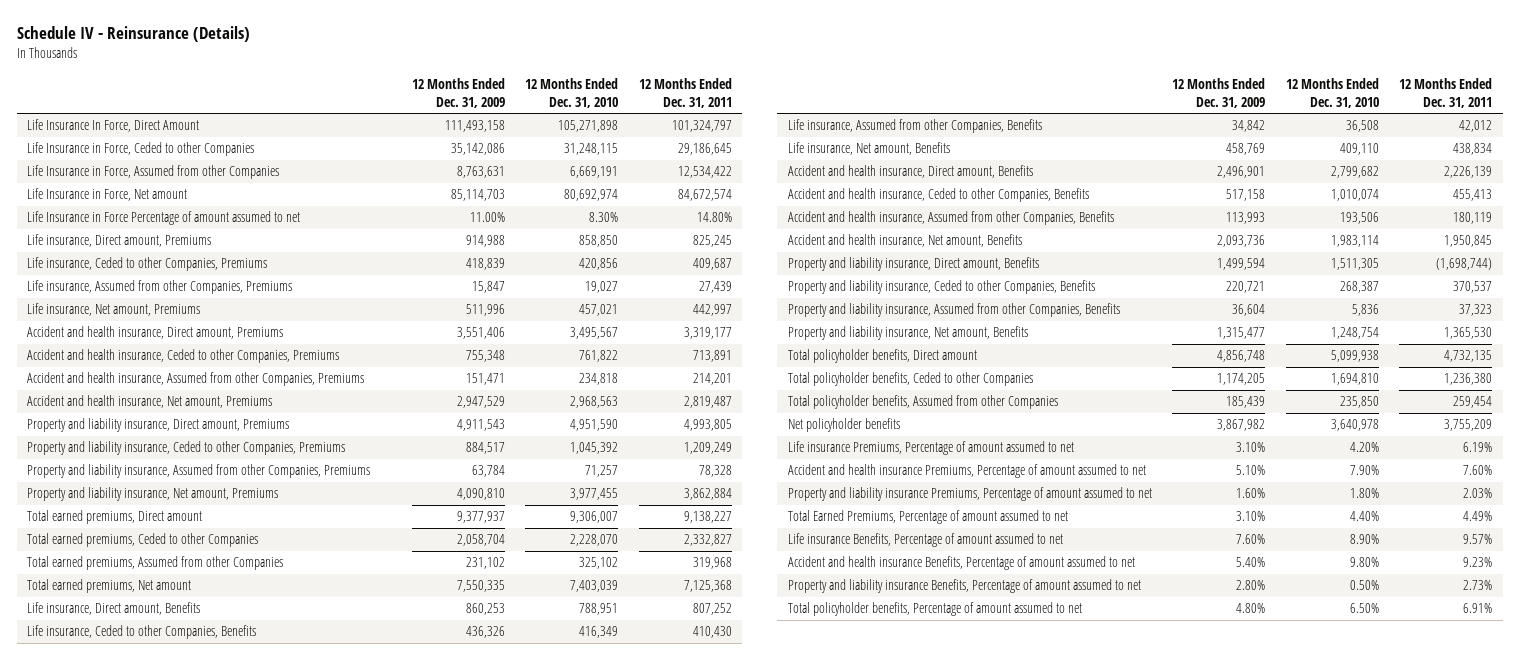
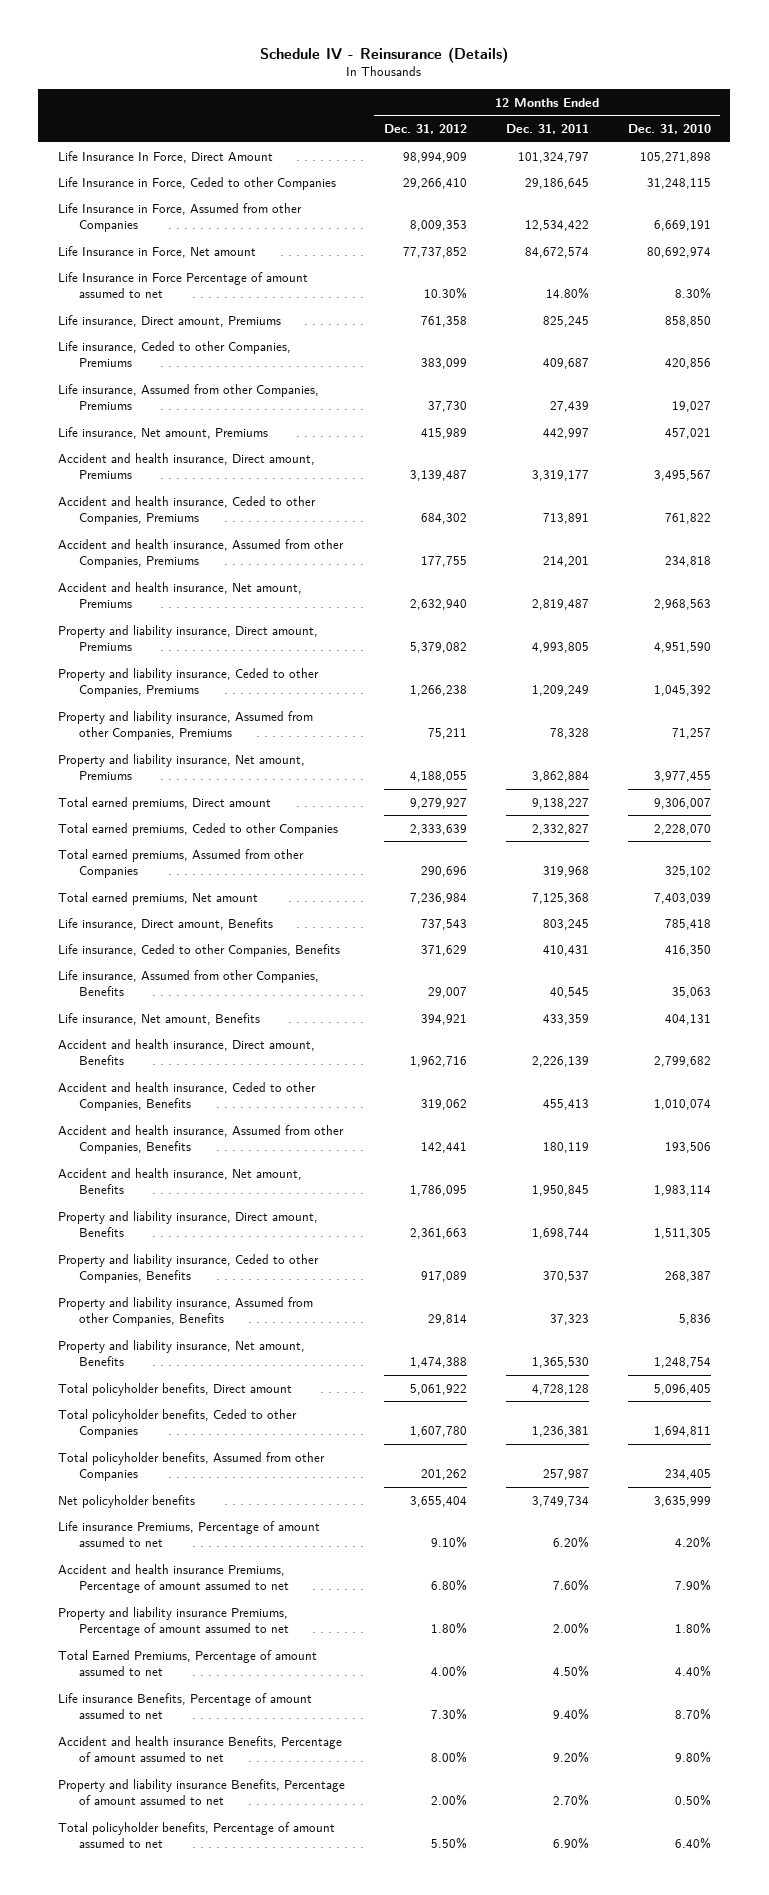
[411,77,505,108] 12 Months Ended Dec. 31, 2009 -> none
none -> [383,124,467,135] Dec. 31, 2012
[579,603,619,616] 788,951 -> [664,918,711,930] 785,418
[692,603,732,616] 807,252 -> [542,918,589,930] 803,245
[579,626,619,639] 416,349 -> [664,944,711,956] 416,350
[692,626,732,639] 410,430 -> [542,944,589,956] 410,431
[1345,120,1379,133] 36,508 -> [671,987,711,999] 35,063
[1459,120,1493,133] 42,012 -> [549,987,589,999] 40,545
[1339,143,1379,156] 409,110 -> [664,1013,711,1025] 404,131
[1453,143,1493,156] 438,834 -> [542,1013,589,1025] 433,359
[1436,258,1493,271] (1,698,744) -> [531,1228,589,1240] 1,698,744
[1330,350,1379,363] 5,099,938 -> [653,1383,711,1395] 5,096,405
[1444,350,1493,363] 4,732,135 -> [531,1383,589,1395] 4,728,128
[1330,373,1379,386] 1,694,810 -> [653,1426,711,1438] 1,694,811
[1444,373,1493,386] 1,236,380 -> [531,1426,589,1438] 1,236,381
[1339,396,1379,409] 235,850 -> [664,1469,711,1481] 234,405
[1453,396,1493,409] 259,454 -> [542,1469,589,1481] 257,987
[1330,419,1379,432] 3,640,978 -> [653,1495,711,1507] 3,635,999
[1444,419,1493,432] 3,755,209 -> [531,1495,589,1507] 3,749,734
[1463,442,1493,453] 6.19% -> [552,1536,589,1549] 6.20%
[1463,488,1493,499] 2.03% -> [552,1622,589,1635] 2.00%
[1463,511,1493,522] 4.49% -> [552,1665,589,1678] 4.50%
[1349,534,1379,545] 8.90% -> [674,1708,711,1721] 8.70%
[1463,534,1493,545] 9.57% -> [552,1708,589,1721] 9.40%
[1463,557,1493,568] 9.23% -> [552,1751,589,1764] 9.20%
[1463,580,1493,591] 2.73% -> [552,1794,589,1807] 2.70%
[1349,603,1379,614] 6.50% -> [674,1837,711,1850] 6.40%
[1463,603,1493,614] 6.91% -> [552,1837,589,1850] 6.90%

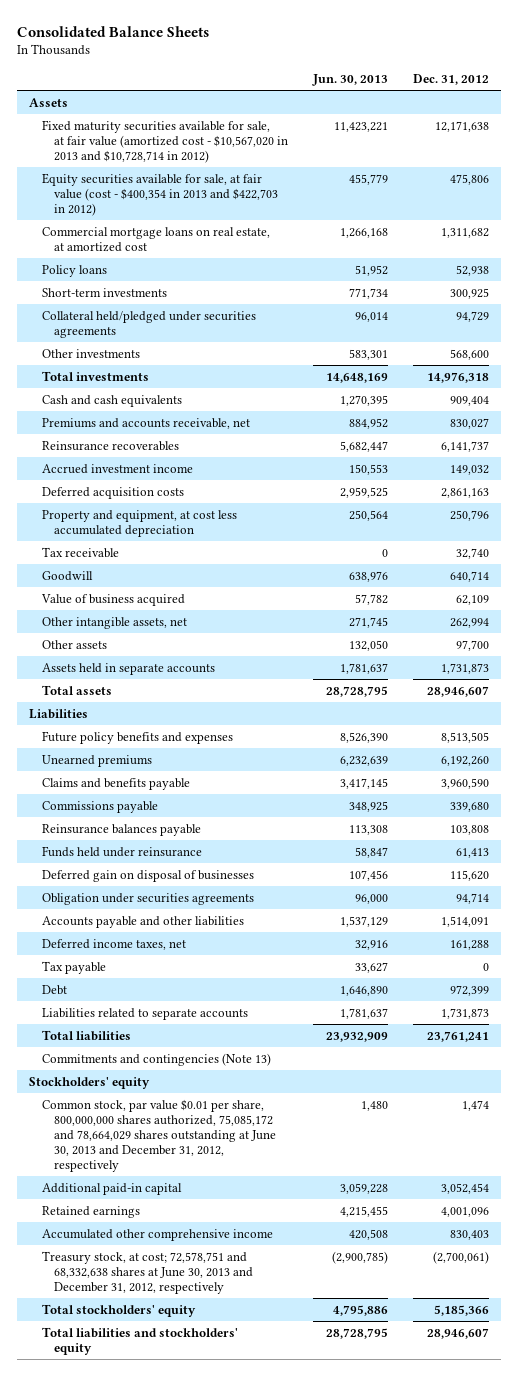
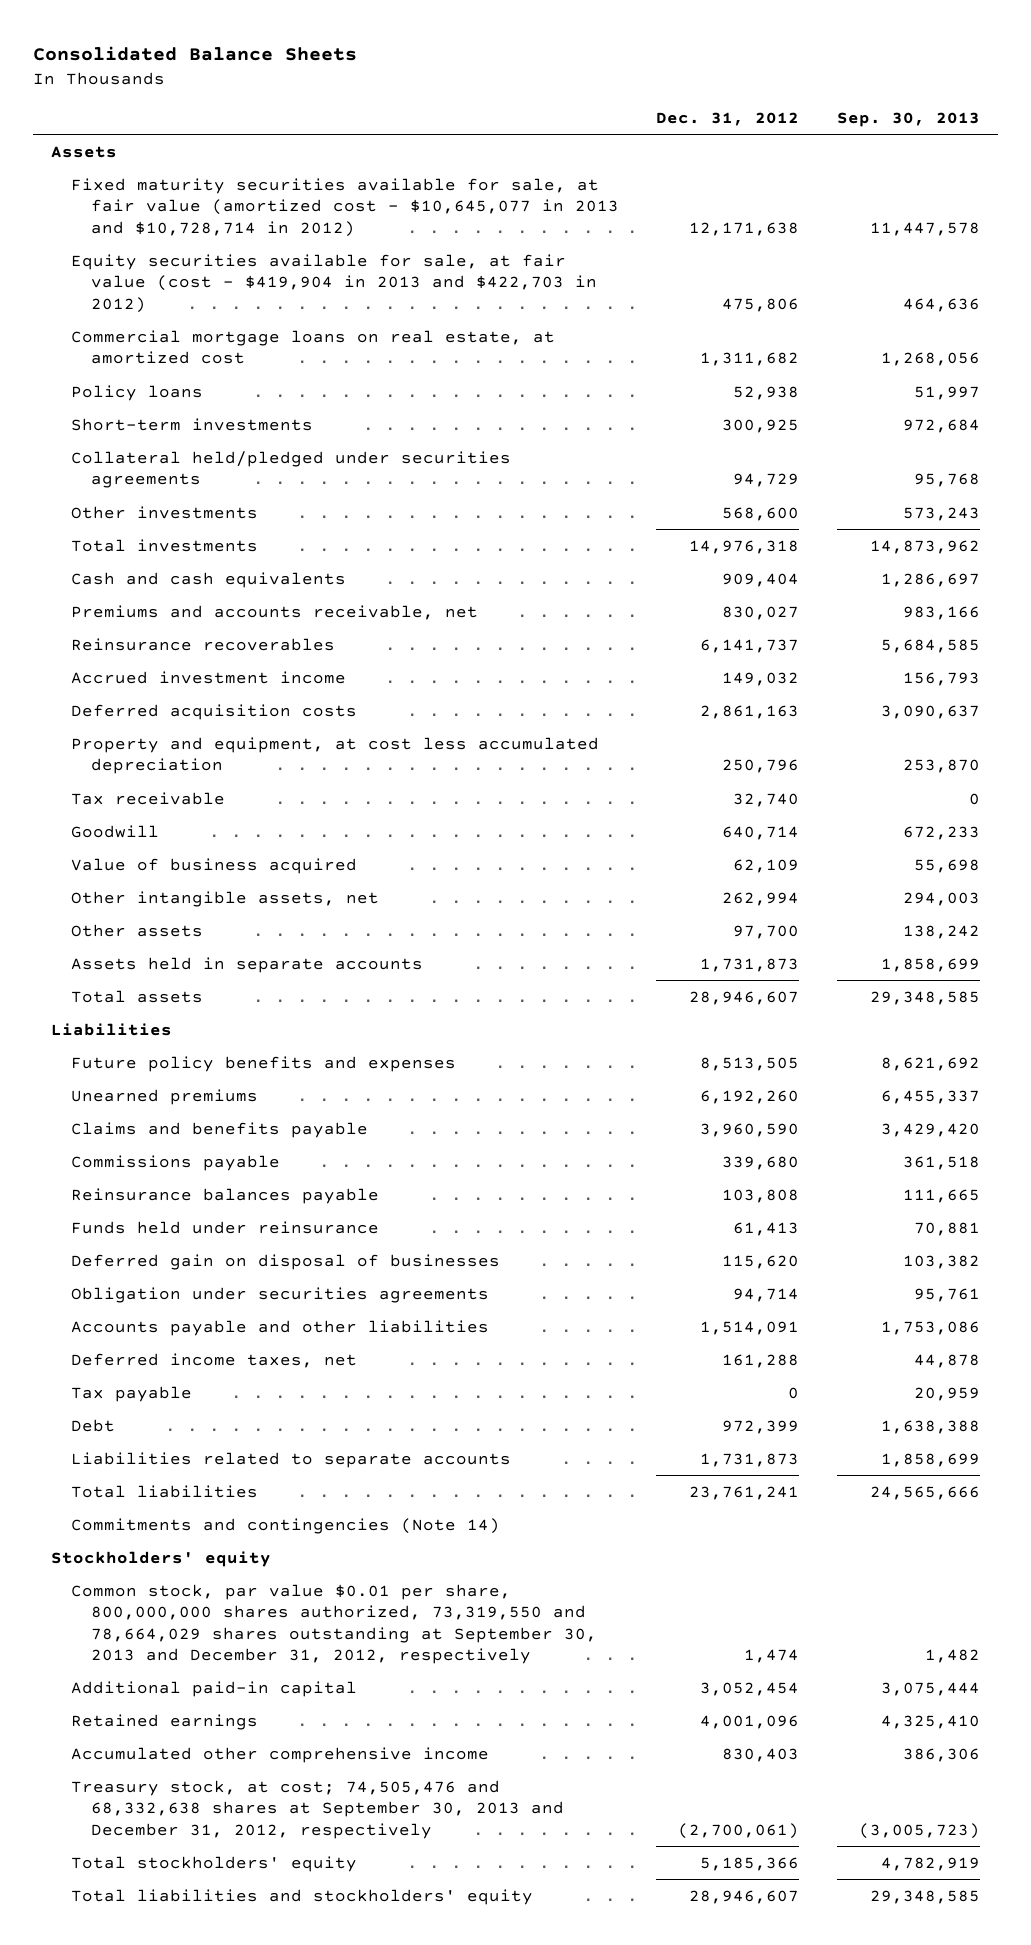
[311,74,388,87] Jun. 30, 2013 -> none
none -> [836,112,980,128] Sep. 30, 2013
[41,119,288,163] Fixed maturity securities available for sale, at fair value (amortized cost - $10,567,020 in 2013 and $10,728,714 in 2012) -> [71,177,620,237] Fixed maturity securities available for sale, at fair value (amortized cost - $10,645,077 in 2013 and $10,728,714 in 2012)
[41,172,278,216] Equity securities available for sale, at fair value (cost - $400,354 in 2013 and $422,703 in 2012) -> [71,253,598,313] Equity securities available for sale, at fair value (cost - $419,904 in 2013 and $422,703 in 2012)
[41,1052,271,1066] Commitments and contingencies (Note 13) -> [71,1517,501,1534] Commitments and contingencies (Note 14)
[41,1098,276,1173] Common stock, par value $0.01 per share, 800,000,000 shares authorized, 75,085,172 and 78,664,029 shares outstanding at June 30, 2013 and December 31, 2012, respectively -> [71,1583,598,1665] Common stock, par value $0.01 per share, 800,000,000 shares authorized, 73,319,550 and 78,664,029 shares outstanding at September 30, 2013 and December 31, 2012, respectively
[41,1250,253,1294] Treasury stock, at cost; 72,578,751 and 68,332,638 shares at June 30, 2013 and December 31, 2012, respectively -> [71,1779,565,1839] Treasury stock, at cost; 74,505,476 and 68,332,638 shares at September 30, 2013 and December 31, 2012, respectively

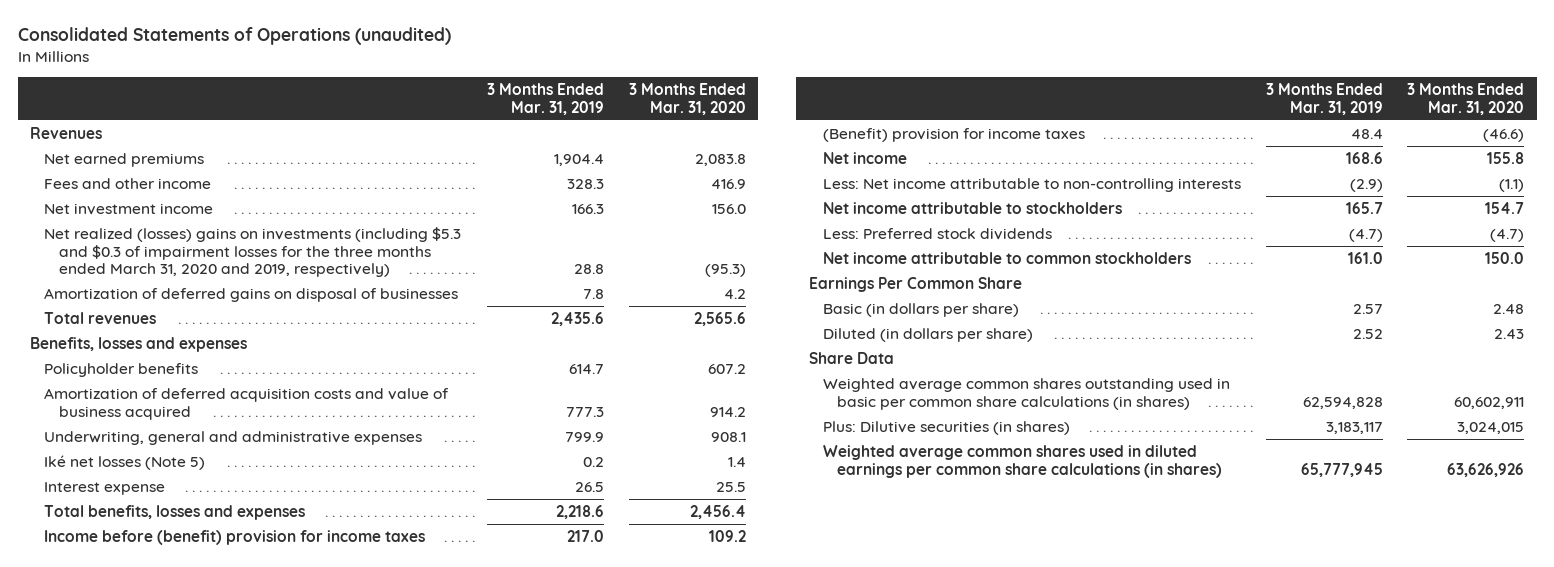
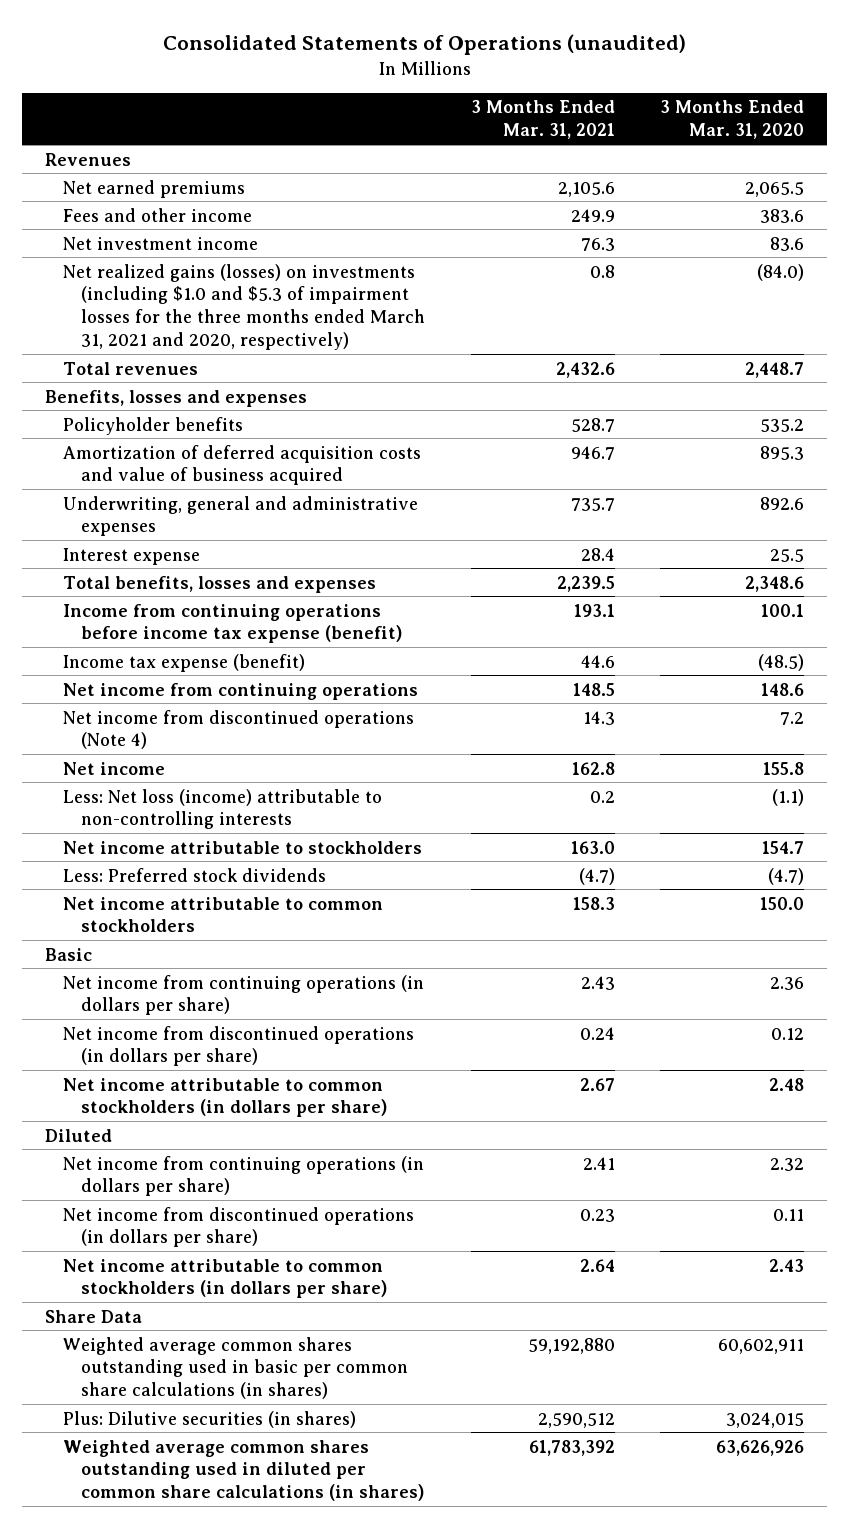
[486,82,604,115] 3 Months Ended Mar. 31, 2019 -> none
none -> [470,100,615,140] 3 Months Ended Mar. 31, 2021
[44,287,459,302] Amortization of deferred gains on disposal of businesses -> none
[694,153,746,166] 2,083.8 -> [745,181,805,197] 2,065.5
[710,178,746,189] 416.9 -> [760,208,805,223] 383.6
[711,203,746,214] 156.0 -> [770,236,805,251] 83.6
[44,226,462,278] Net realized (losses) gains on investments (including $5.3 and $0.3 of impairment losses for the three months ended March 31, 2020 and 2019, respectively) -> [62,263,425,351] Net realized gains (losses) on investments (including $1.0 and $5.3 of impairment losses for the three months ended March 31, 2021 and 2020, respectively)
[704,264,746,278] (95.3) -> [757,263,805,281] (84.0)
[693,311,746,326] 2,565.6 -> [745,361,805,378] 2,448.7
[44,454,206,470] Iké net losses (Note 5) -> none
[707,363,746,374] 607.2 -> [760,418,805,432] 535.2
[709,406,746,417] 914.2 -> [760,445,805,460] 895.3
[710,431,746,442] 908.1 -> [760,496,805,510] 892.6
[689,504,746,519] 2,456.4 -> [745,575,805,592] 2,348.6
[44,529,426,545] Income before (benefit) provision for income taxes -> [62,603,402,644] Income from continuing operations before income tax expense (benefit)
[708,529,746,542] 109.2 -> [761,603,805,617] 100.1
[822,127,1085,142] (Benefit) provision for income taxes -> [62,653,305,672] Income tax expense (benefit)
[1483,128,1525,142] (46.6) -> [758,653,805,671] (48.5)
none -> [62,682,418,700] Net income from continuing operations
none -> [62,709,414,750] Net income from discontinued operations (Note 4)
[822,177,1241,192] Less: Net income attributable to non-controlling interests -> [62,788,382,830] Less: Net loss (income) attributable to non-controlling interests
[808,276,1022,292] Earnings Per Common Share -> none
none -> [44,947,92,961] Basic
none -> [62,974,424,1016] Net income from continuing operations (in dollars per share)
none -> [62,1025,414,1067] Net income from discontinued operations (in dollars per share)
[822,302,1019,317] Basic (in dollars per share) -> [62,1077,387,1118] Net income attributable to common stockholders (in dollars per share)
none -> [44,1128,112,1142] Diluted
none -> [62,1155,424,1197] Net income from continuing operations (in dollars per share)
none -> [62,1206,414,1248] Net income from discontinued operations (in dollars per share)
[822,327,1033,342] Diluted (in dollars per share) -> [62,1258,387,1299] Net income attributable to common stockholders (in dollars per share)
[822,444,1223,478] Weighted average common shares used in diluted earnings per common share calculations (in shares) -> [62,1439,424,1502] Weighted average common shares outstanding used in diluted per common share calculations (in shares)

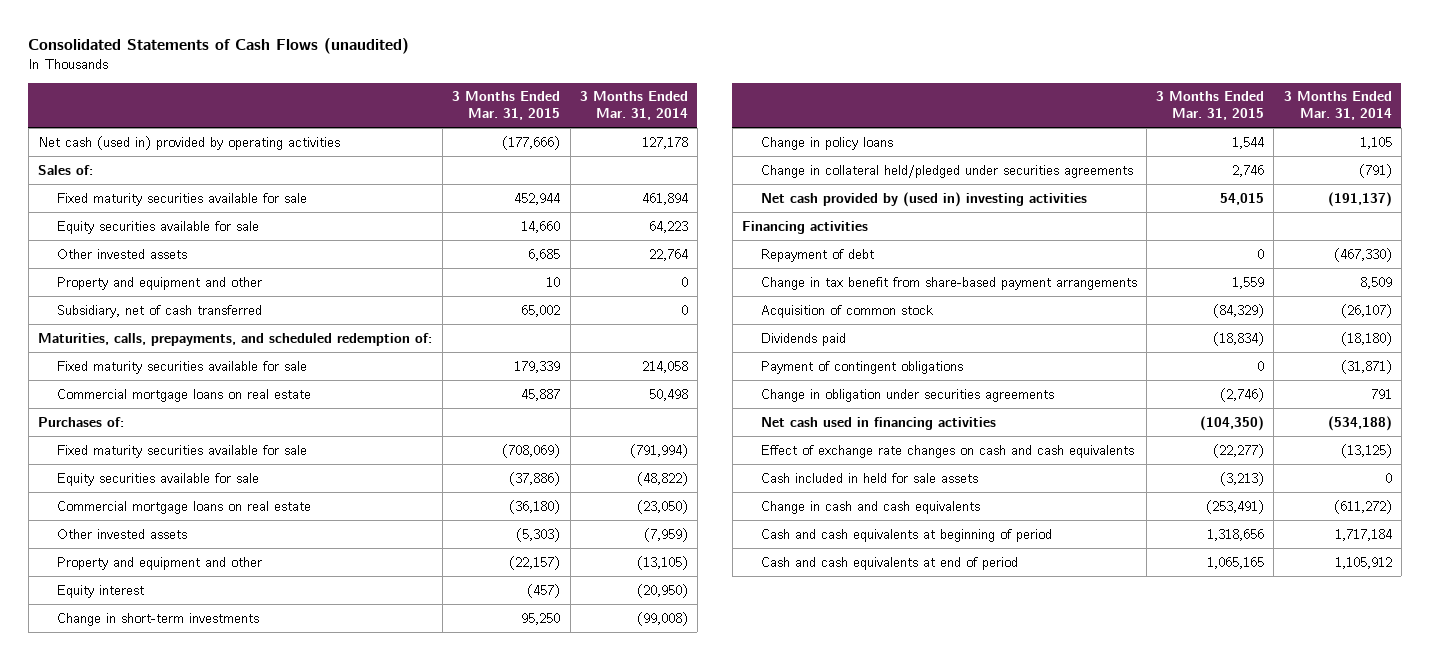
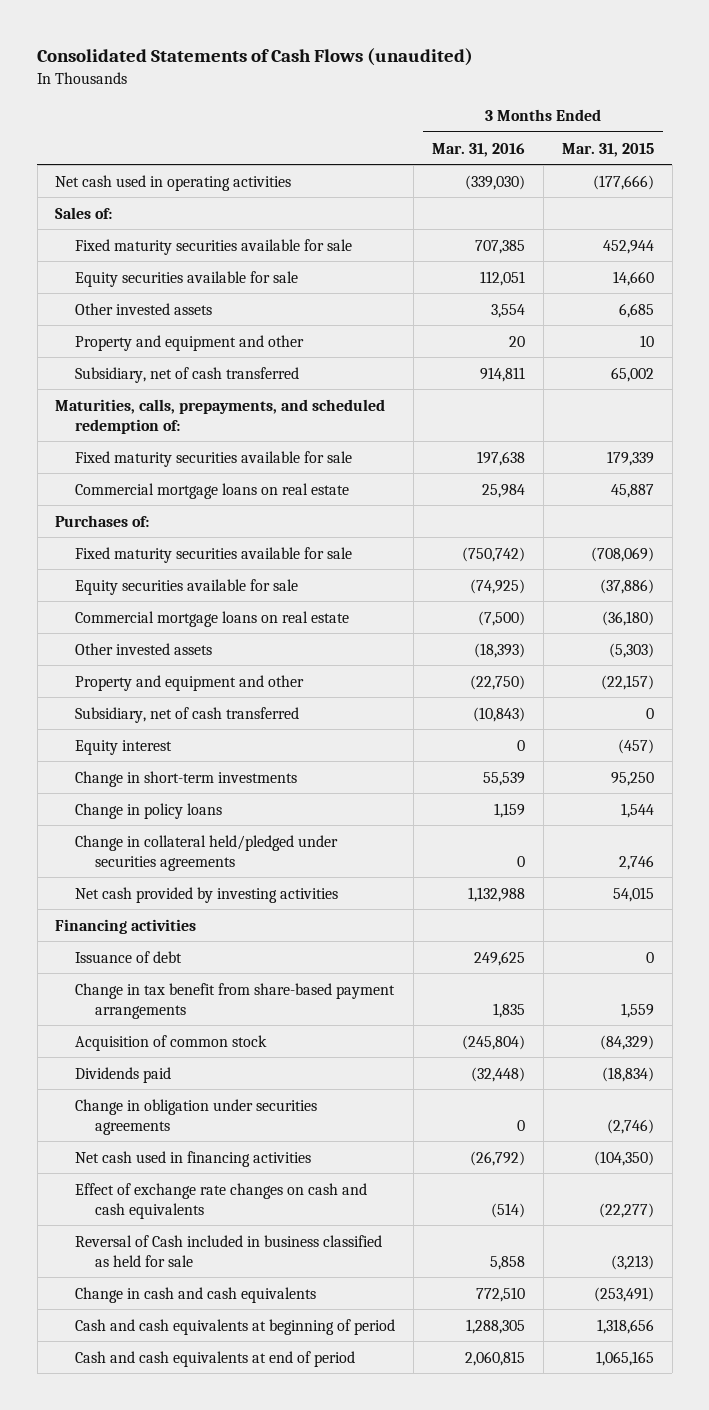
[579,91,688,121] 3 Months Ended Mar. 31, 2014 -> none
none -> [432,142,526,157] Mar. 31, 2016
[37,135,340,150] Net cash (used in) provided by operating activities -> [55,174,292,191] Net cash used in operating activities
none -> [75,706,300,723] Subsidiary, net of cash transferred
[760,191,1087,207] Net cash provided by (used in) investing activities -> [75,886,339,903] Net cash provided by investing activities
[760,248,874,262] Repayment of debt -> [75,950,183,963] Issuance of debt
[760,360,963,374] Payment of contingent obligations -> none
[760,472,978,483] Cash included in held for sale assets -> [75,1234,383,1267] Reversal of Cash included in business classified as held for sale

